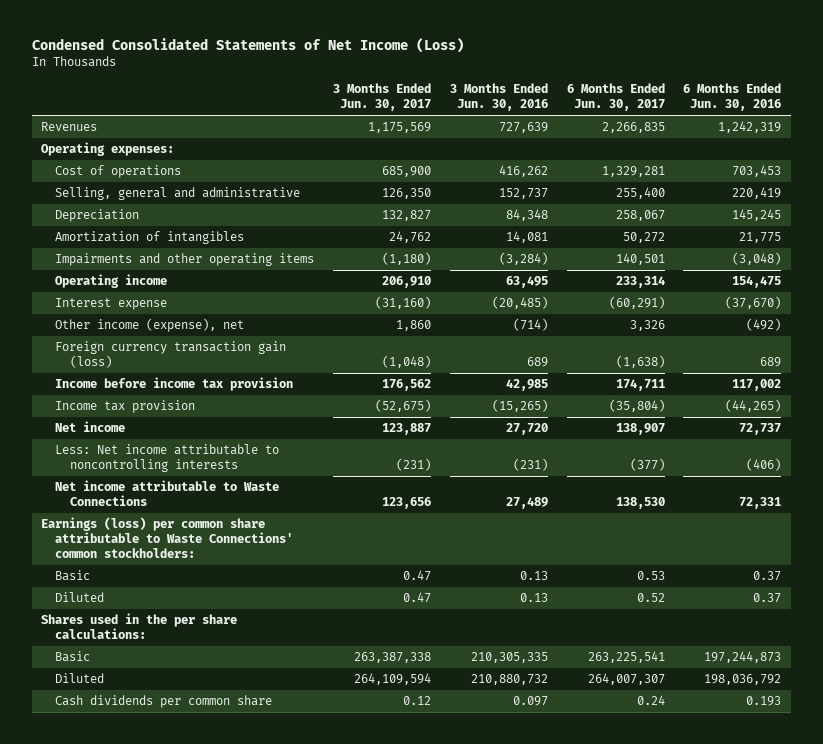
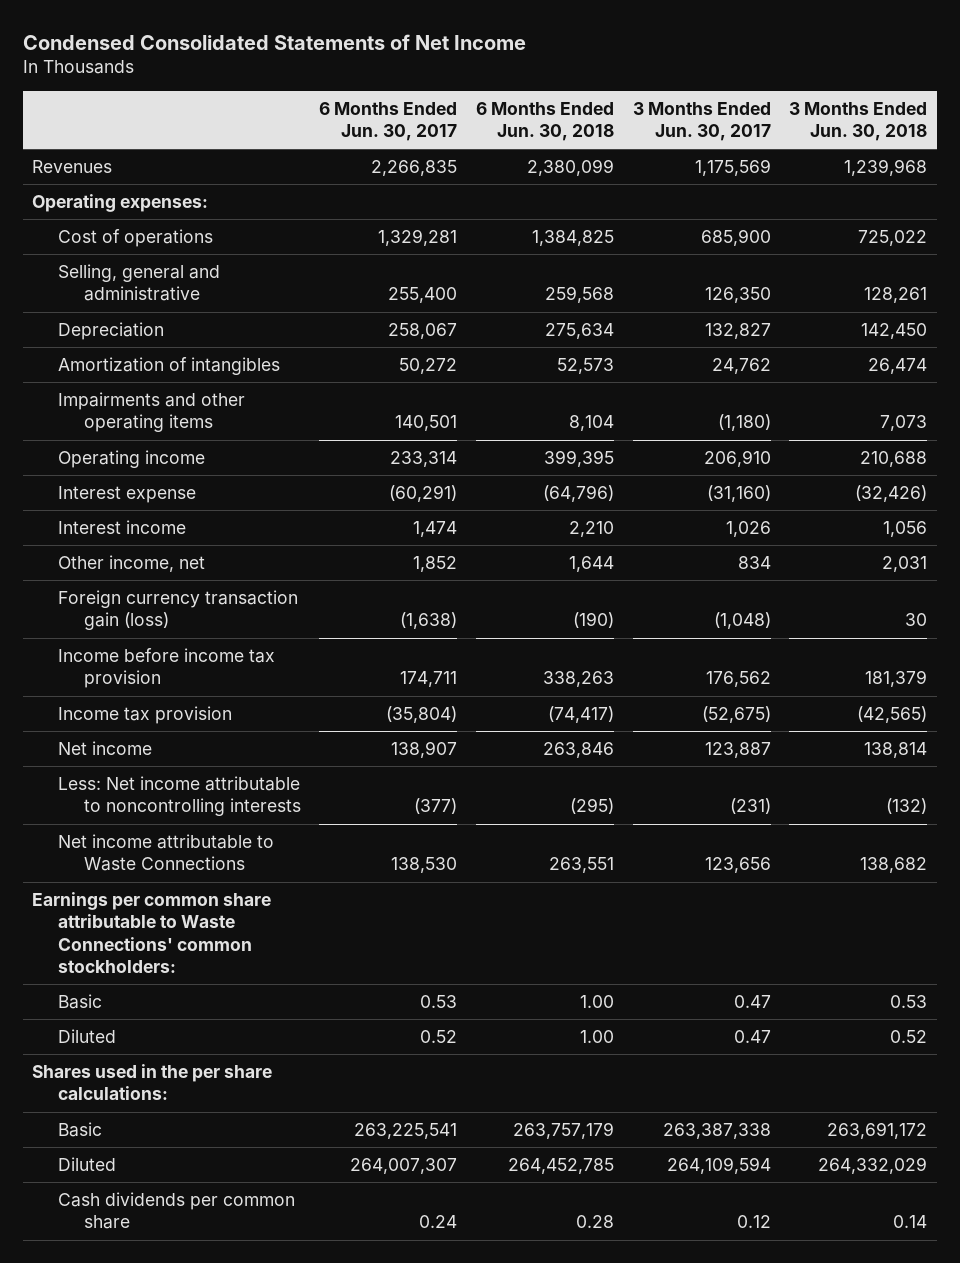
[31,38,464,54] Condensed Consolidated Statements of Net Income (Loss) -> [22,33,526,50] Condensed Consolidated Statements of Net Income
[449,83,548,112] 3 Months Ended Jun. 30, 2016 -> none
[683,83,782,112] 6 Months Ended Jun. 30, 2016 -> none
none -> [476,101,615,142] 6 Months Ended Jun. 30, 2018
none -> [789,101,928,142] 3 Months Ended Jun. 30, 2018
none -> [57,520,186,535] Interest income
[55,318,245,333] Other income (expense), net -> [57,555,205,573] Other income, net
[396,320,432,332] 1,860 -> [737,556,771,570] 834
[629,320,665,332] 3,326 -> [413,556,458,573] 1,852
[41,517,294,558] Earnings (loss) per common share attributable to Waste Connections' common stockholders: -> [32,892,272,973] Earnings per common share attributable to Waste Connections' common stockholders:

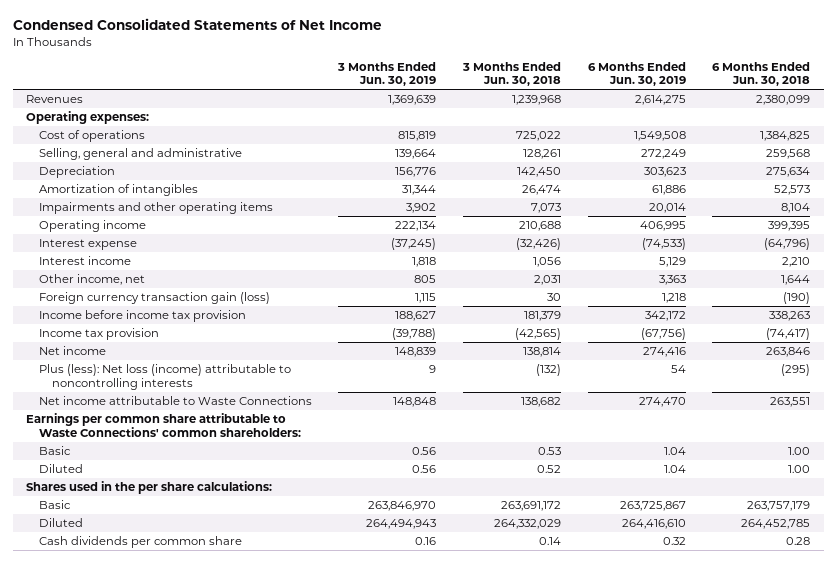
[319,101,458,142] 6 Months Ended Jun. 30, 2017 -> none
[632,101,771,142] 3 Months Ended Jun. 30, 2017 -> none
none -> [337,61,437,87] 3 Months Ended Jun. 30, 2019
none -> [587,61,686,87] 6 Months Ended Jun. 30, 2019
[57,776,301,817] Less: Net income attributable to noncontrolling interests -> [38,364,291,390] Plus (less): Net loss (income) attributable to noncontrolling interests
[32,892,272,973] Earnings per common share attributable to Waste Connections' common stockholders: -> [25,413,301,437] Earnings per common share attributable to Waste Connections' common shareholders:

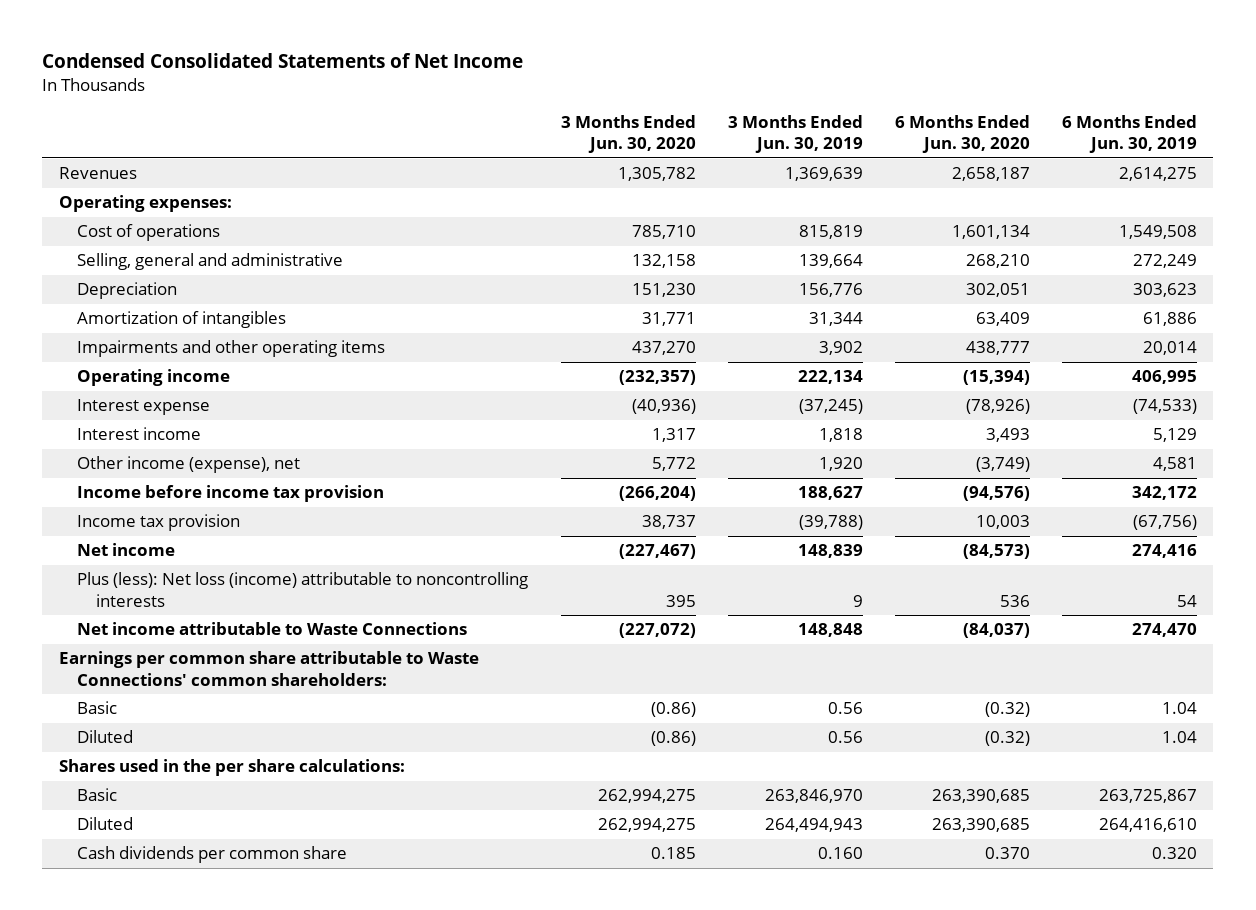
[462,61,562,87] 3 Months Ended Jun. 30, 2018 -> none
[712,61,811,87] 6 Months Ended Jun. 30, 2018 -> none
none -> [560,114,696,154] 3 Months Ended Jun. 30, 2020
none -> [895,114,1031,154] 6 Months Ended Jun. 30, 2020
[38,292,270,305] Foreign currency transaction gain (loss) -> none
[38,274,145,286] Other income, net -> [77,456,301,474] Other income (expense), net
[414,275,437,284] 805 -> [818,457,863,472] 1,920
[658,275,686,286] 3,363 -> [1153,457,1198,472] 4,581
[415,537,437,546] 0.16 -> [817,847,863,860] 0.160
[662,537,686,546] 0.32 -> [1152,847,1198,860] 0.320

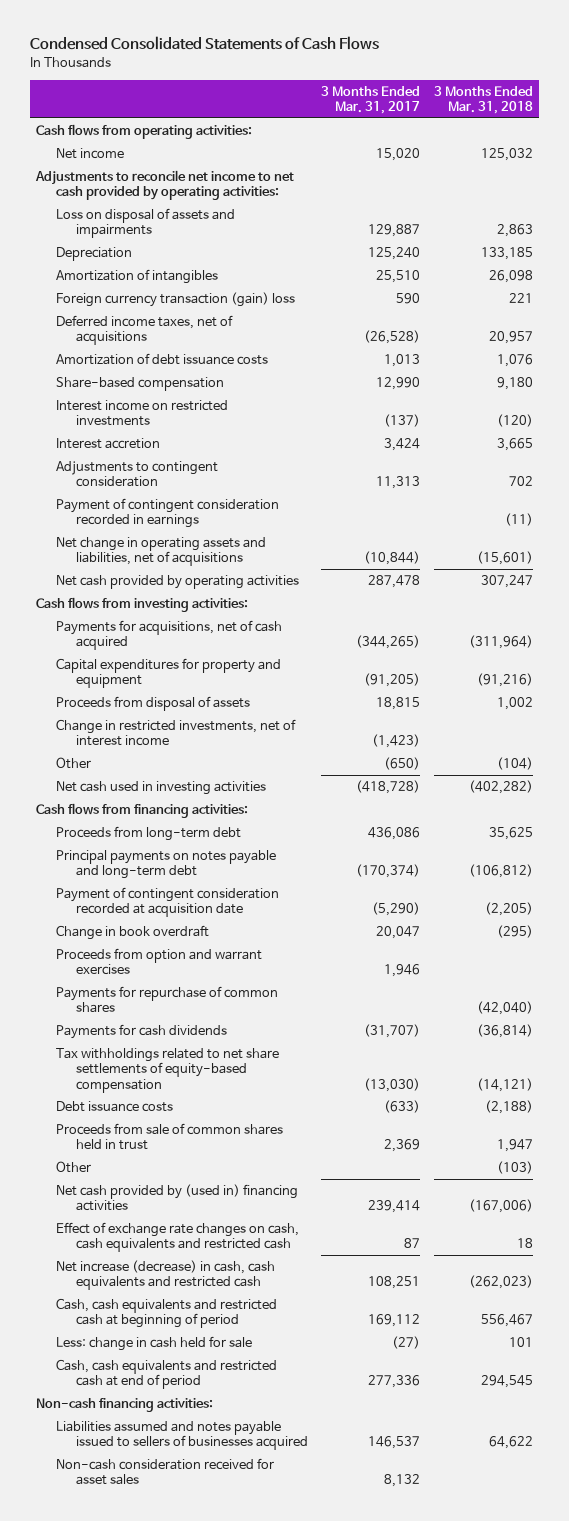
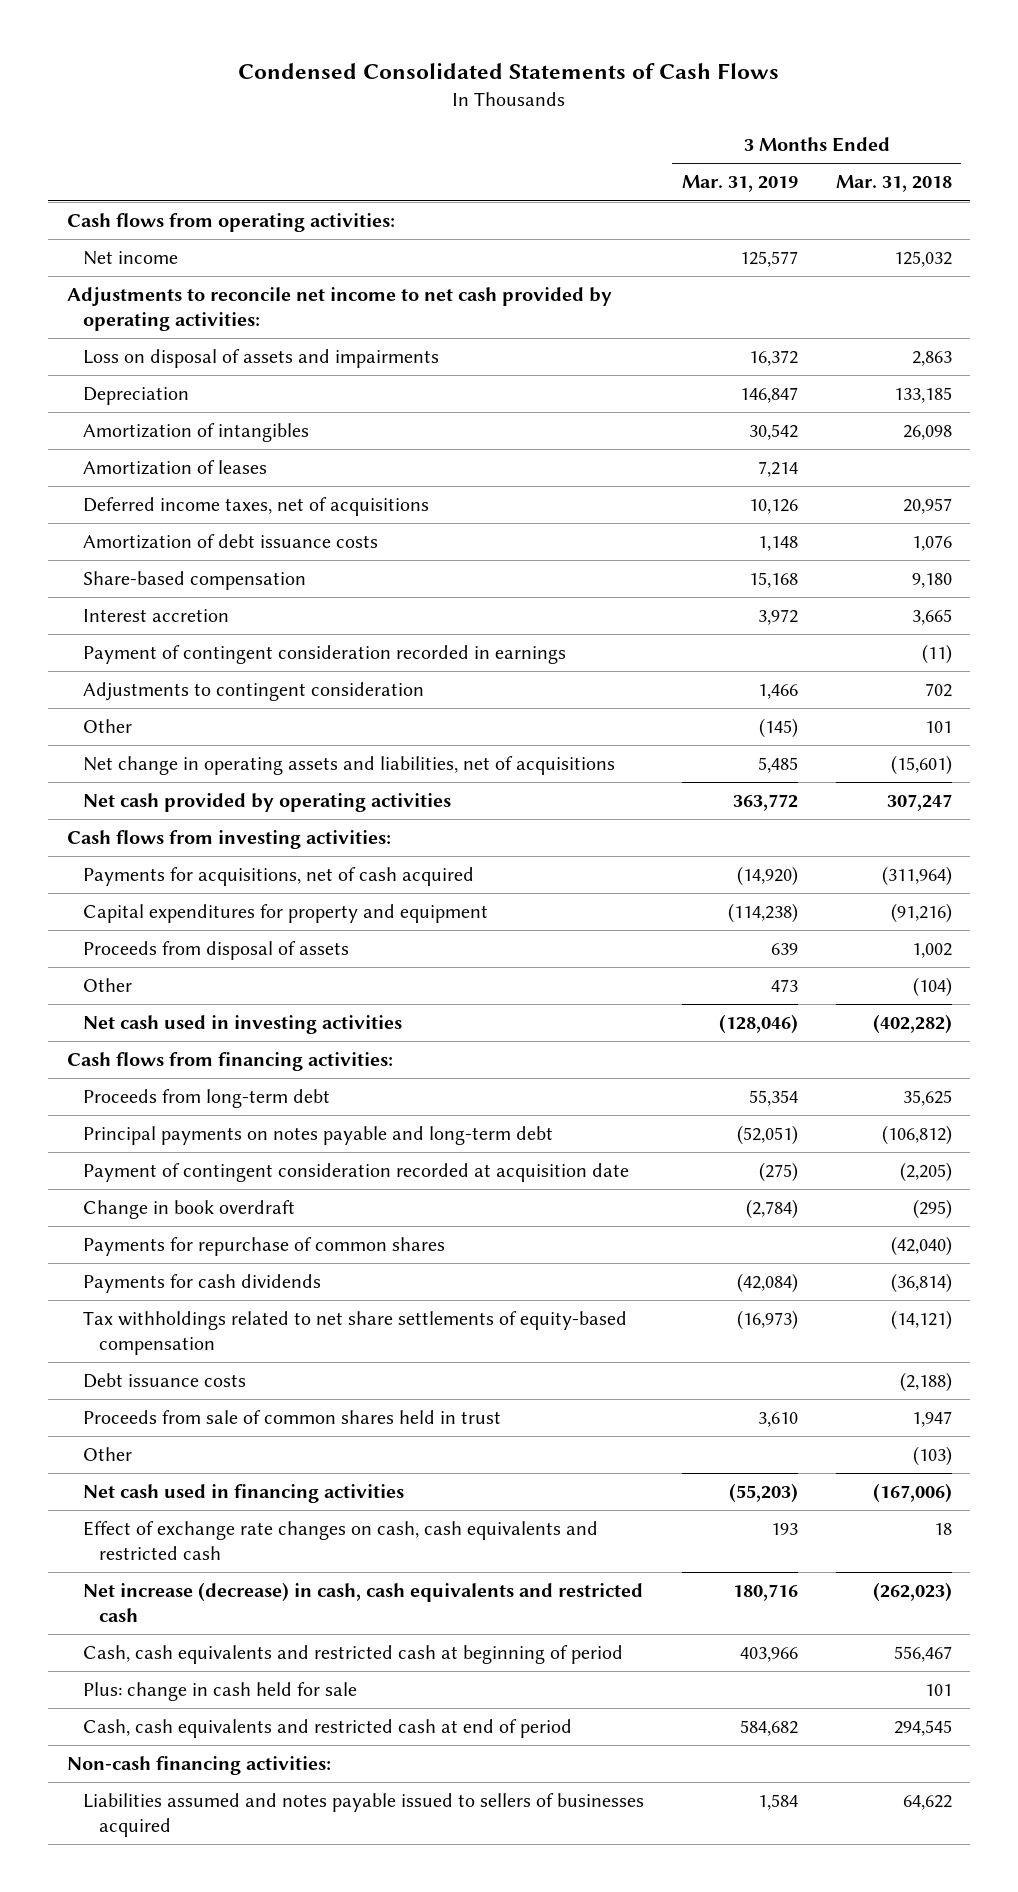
[321,85,421,114] 3 Months Ended Mar. 31, 2017 -> none
none -> [681,175,798,193] Mar. 31, 2019
[56,292,296,308] Foreign currency transaction (gain) loss -> none
none -> [82,460,267,476] Amortization of leases
[56,400,229,427] Interest income on restricted investments -> none
[56,461,219,488] Adjustments to contingent consideration -> [82,682,424,702] Adjustments to contingent consideration
none -> [82,719,132,734] Other
[56,719,297,747] Change in restricted investments, net of interest income -> none
[56,948,263,976] Proceeds from option and warrant exercises -> none
[56,1184,299,1212] Net cash provided by (used in) financing activities -> [82,1484,404,1504] Net cash used in financing activities
[56,1336,253,1352] Less: change in cash held for sale -> [82,1682,357,1702] Plus: change in cash held for sale
[56,1458,275,1486] Non-cash consideration received for asset sales -> none

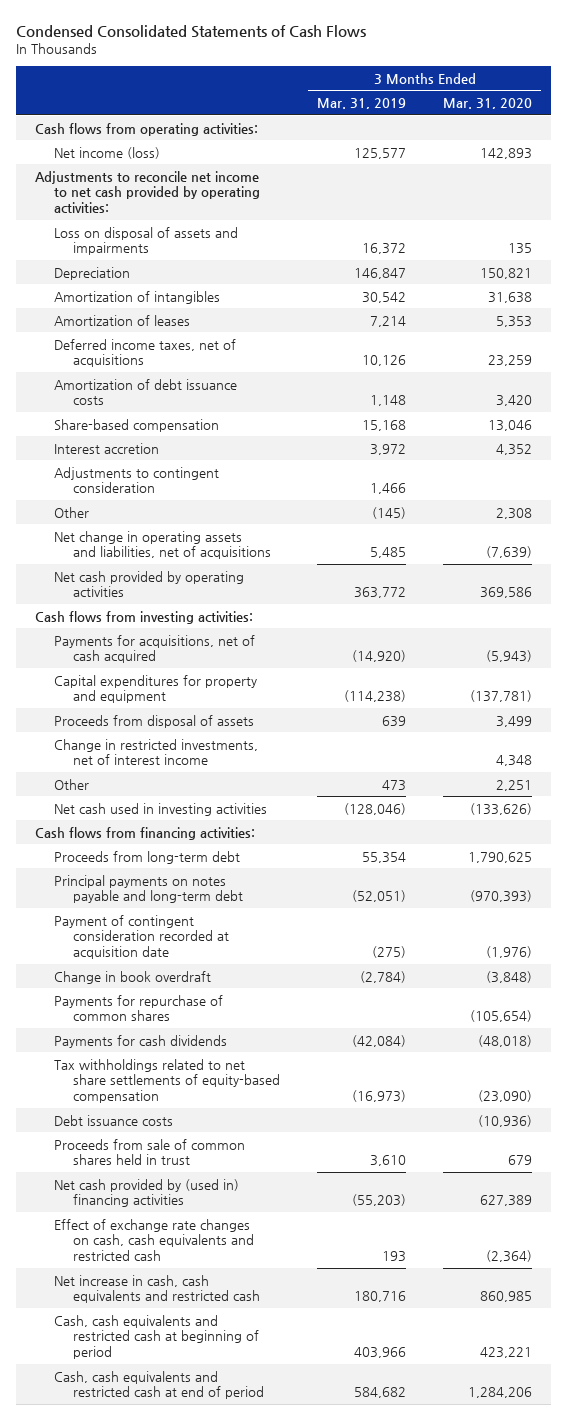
[835,175,952,193] Mar. 31, 2018 -> none
none -> [443,97,533,109] Mar. 31, 2020
[82,251,178,266] Net income -> [54,146,161,159] Net income (loss)
[82,645,566,665] Payment of contingent consideration recorded in earnings -> none
none -> [54,738,259,766] Change in restricted investments, net of interest income
[82,1447,132,1462] Other -> none
[82,1484,404,1504] Net cash used in financing activities -> [54,1178,240,1208] Net cash provided by (used in) financing activities
[82,1582,643,1623] Net increase (decrease) in cash, cash equivalents and restricted cash -> [54,1274,261,1304] Net increase in cash, cash equivalents and restricted cash
[82,1682,357,1702] Plus: change in cash held for sale -> none
[66,1756,331,1776] Non-cash financing activities: -> none
[82,1793,644,1838] Liabilities assumed and notes payable issued to sellers of businesses acquired -> none

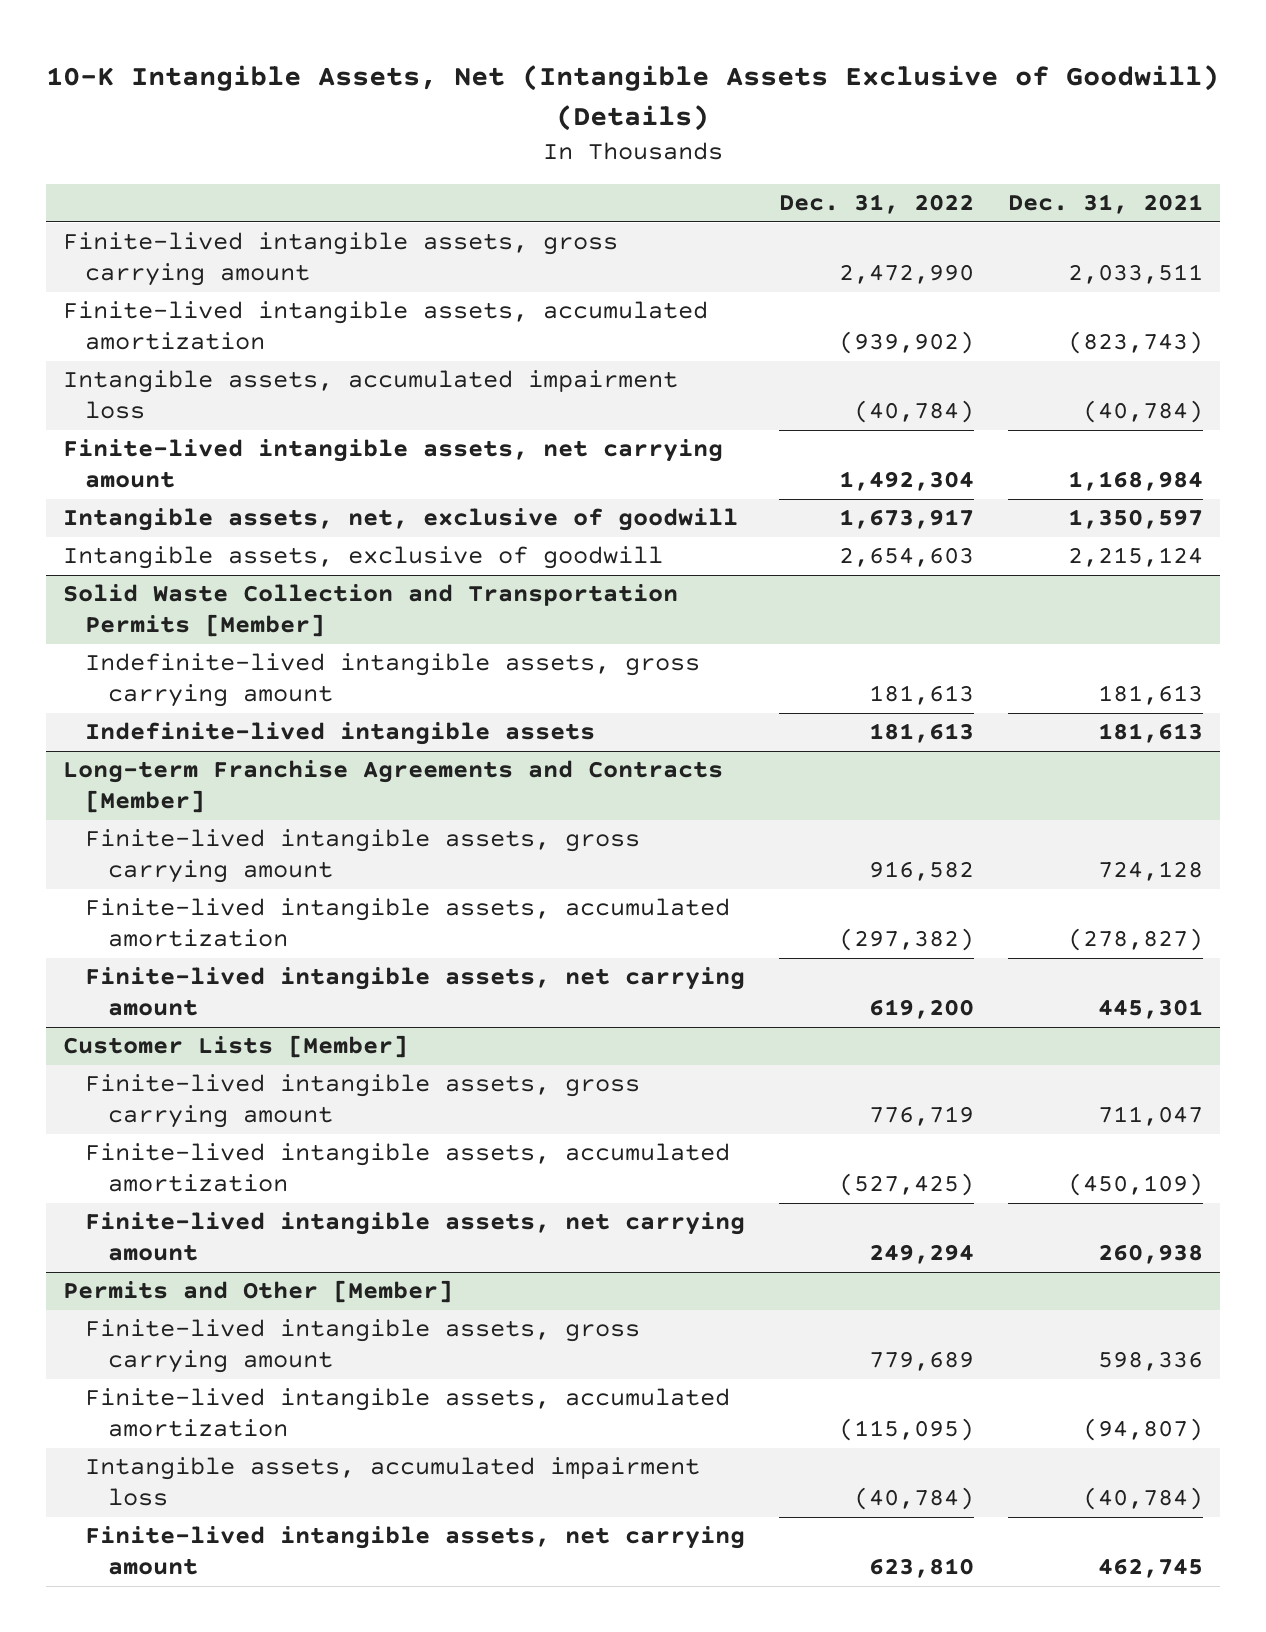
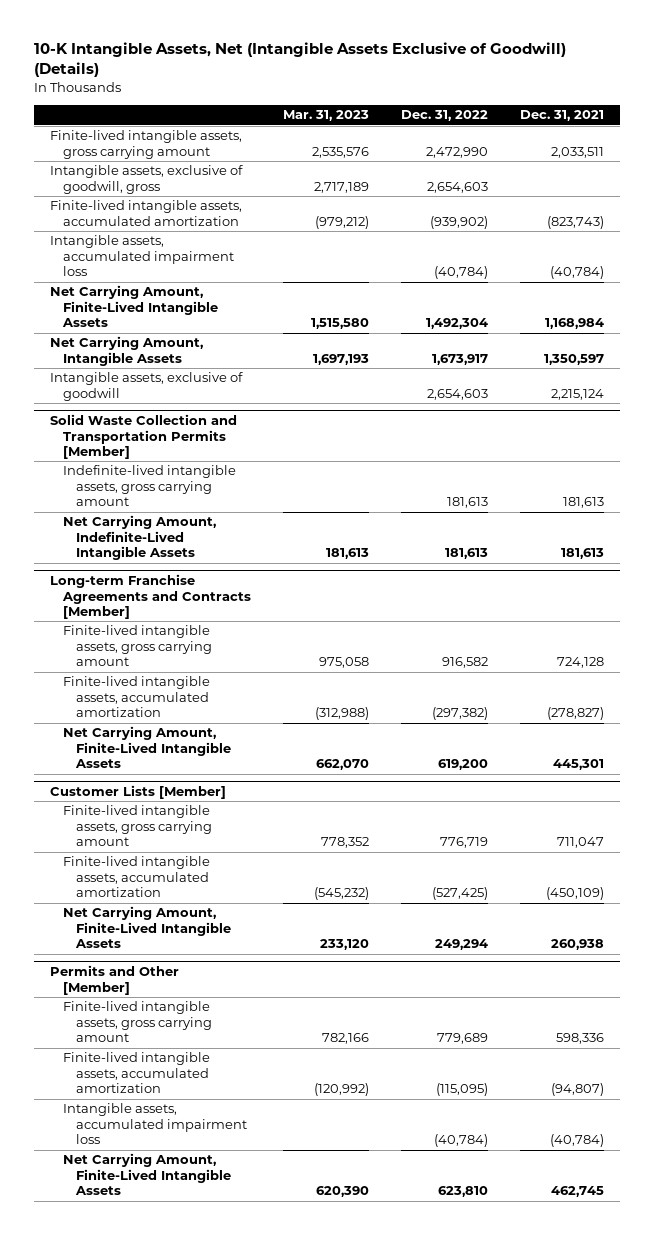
none -> [282,110,369,122] Mar. 31, 2023
none -> [49,165,243,194] Intangible assets, exclusive of goodwill, gross
[63,439,724,489] Finite-lived intangible assets, net carrying amount -> [49,285,218,328] Net Carrying Amount, Finite-Lived Intangible Assets
[63,508,739,532] Intangible assets, net, exclusive of goodwill -> [49,336,203,366] Net Carrying Amount, Intangible Assets
[85,722,596,746] Indefinite-lived intangible assets -> [62,515,216,561] Net Carrying Amount, Indefinite-Lived Intangible Assets
[85,967,746,1017] Finite-lived intangible assets, net carrying amount -> [62,726,231,769] Net Carrying Amount, Finite-Lived Intangible Assets
[85,1212,746,1262] Finite-lived intangible assets, net carrying amount -> [62,906,231,949] Net Carrying Amount, Finite-Lived Intangible Assets
[85,1526,746,1576] Finite-lived intangible assets, net carrying amount -> [62,1153,231,1196] Net Carrying Amount, Finite-Lived Intangible Assets

